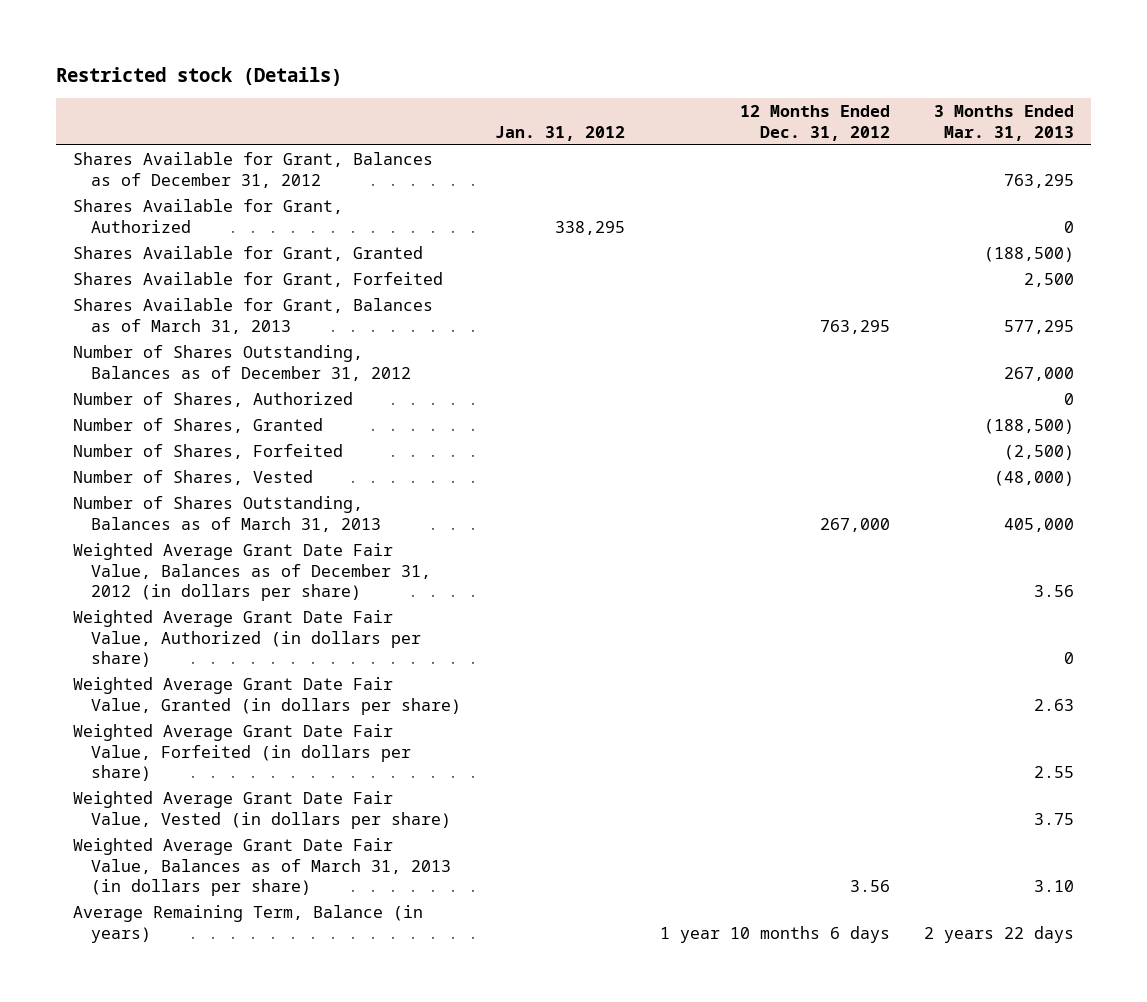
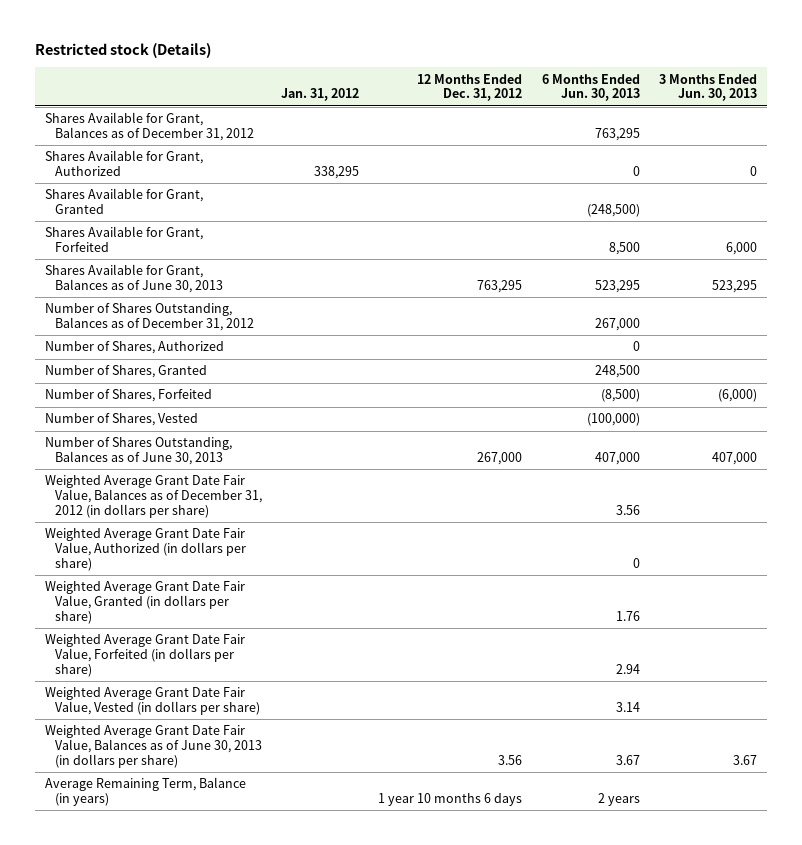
[933,105,1074,141] 3 Months Ended Mar. 31, 2013 -> none
none -> [541,73,640,102] 6 Months Ended Jun. 30, 2013
none -> [659,73,758,102] 3 Months Ended Jun. 30, 2013
[73,297,434,334] Shares Available for Grant, Balances as of March 31, 2013 -> [44,264,223,294] Shares Available for Grant, Balances as of June 30, 2013
[73,495,381,532] Number of Shares Outstanding, Balances as of March 31, 2013 -> [44,437,232,466] Number of Shares Outstanding, Balances as of June 30, 2013
[73,837,451,897] Weighted Average Grant Date Fair Value, Balances as of March 31, 2013 (in dollars per share) -> [44,725,262,768] Weighted Average Grant Date Fair Value, Balances as of June 30, 2013 (in dollars per share)

